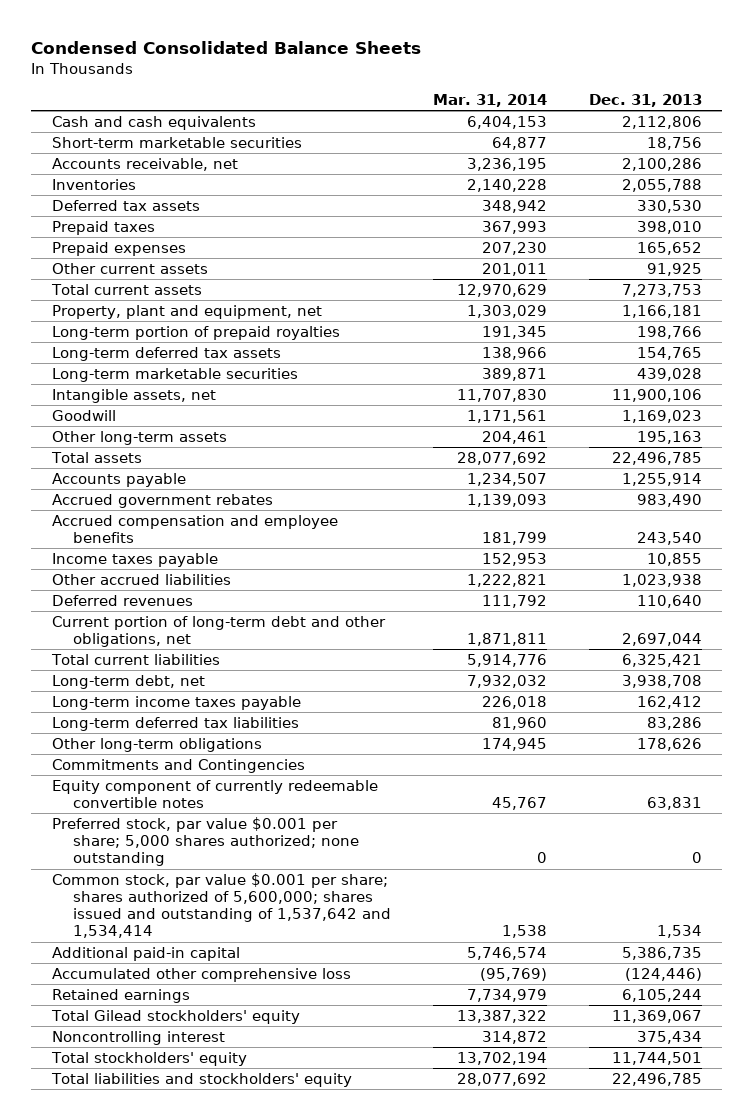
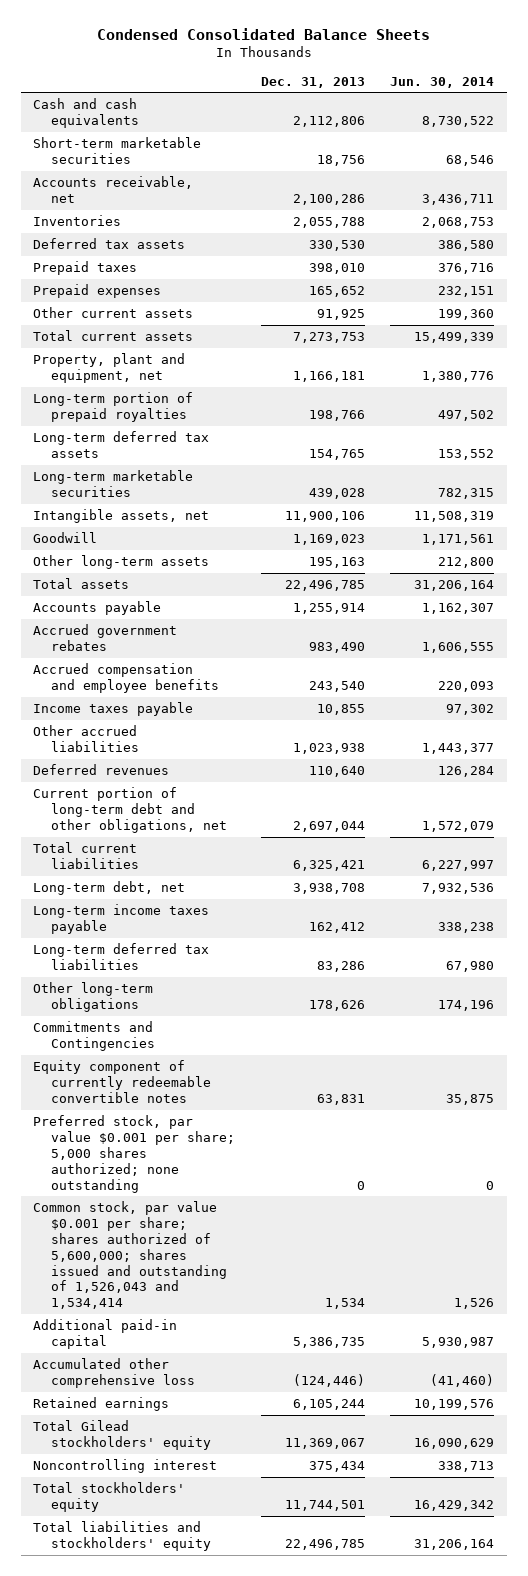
[432,93,547,107] Mar. 31, 2014 -> none
none -> [390,76,495,88] Jun. 30, 2014
[51,873,392,939] Common stock, par value $0.001 per share; shares authorized of 5,600,000; shares issued and outstanding of 1,537,642 and 1,534,414 -> [33,1201,228,1310] Common stock, par value $0.001 per share; shares authorized of 5,600,000; shares issued and outstanding of 1,526,043 and 1,534,414

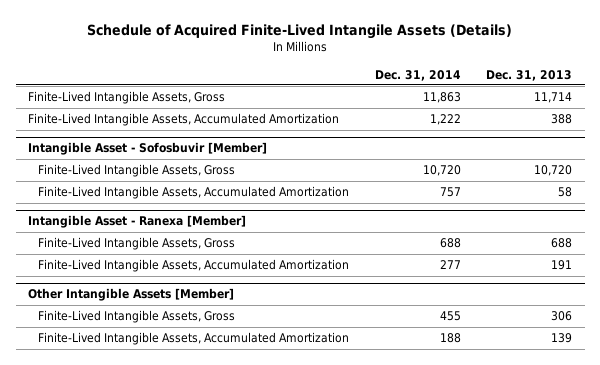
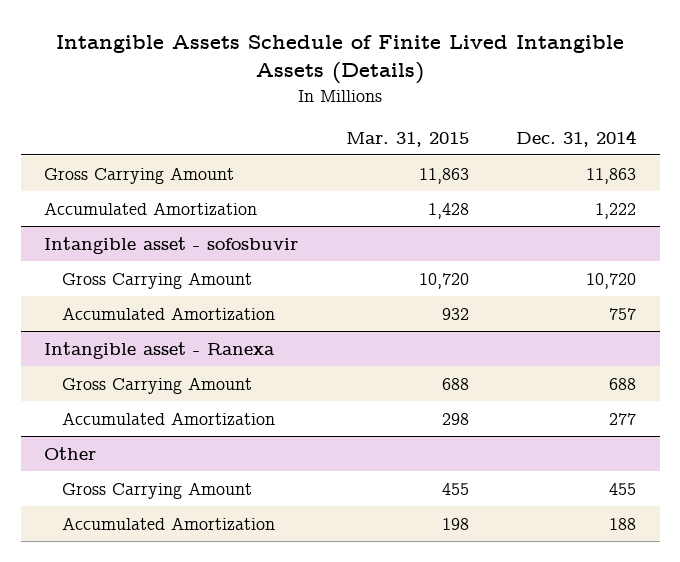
[87,23,513,39] Schedule of Acquired Finite-Lived Intangile Assets (Details) -> [56,34,625,85] Intangible Assets Schedule of Finite Lived Intangible Assets (Details)
[485,69,572,81] Dec. 31, 2013 -> none
none -> [345,131,469,147] Mar. 31, 2015
[28,91,226,105] Finite-Lived Intangible Assets, Gross -> [44,166,235,184] Gross Carrying Amount
[28,113,340,127] Finite-Lived Intangible Assets, Accumulated Amortization -> [44,201,258,215] Accumulated Amortization
[28,142,268,156] Intangible Asset - Sofosbuvir [Member] -> [44,236,299,254] Intangible asset - sofosbuvir
[38,164,236,178] Finite-Lived Intangible Assets, Gross -> [62,271,253,289] Gross Carrying Amount
[38,186,350,200] Finite-Lived Intangible Assets, Accumulated Amortization -> [62,306,276,320] Accumulated Amortization
[28,215,247,229] Intangible Asset - Ranexa [Member] -> [44,341,276,359] Intangible asset - Ranexa
[38,237,236,251] Finite-Lived Intangible Assets, Gross -> [62,376,253,394] Gross Carrying Amount
[38,259,350,273] Finite-Lived Intangible Assets, Accumulated Amortization -> [62,411,276,425] Accumulated Amortization
[28,288,235,302] Other Intangible Assets [Member] -> [44,446,97,460] Other
[38,310,236,324] Finite-Lived Intangible Assets, Gross -> [62,481,253,499] Gross Carrying Amount
[38,332,350,346] Finite-Lived Intangible Assets, Accumulated Amortization -> [62,516,276,530] Accumulated Amortization

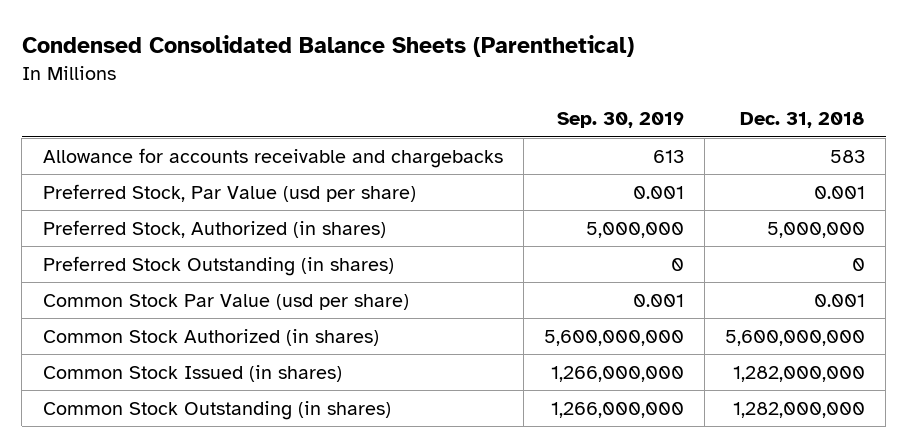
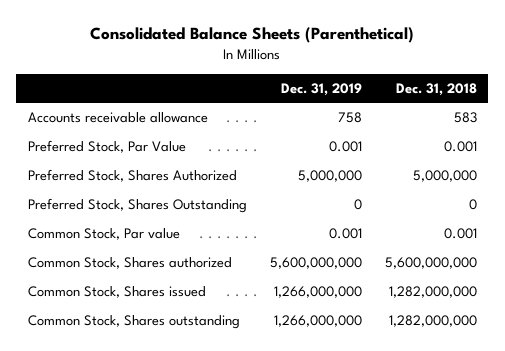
[21,35,634,58] Condensed Consolidated Balance Sheets (Parenthetical) -> [90,27,415,44] Consolidated Balance Sheets (Parenthetical)
[556,112,684,129] Sep. 30, 2019 -> none
none -> [280,82,362,96] Dec. 31, 2019
[42,147,503,168] Allowance for accounts receivable and chargebacks -> [27,112,208,124] Accounts receivable allowance
[42,183,416,202] Preferred Stock, Par Value (usd per share) -> [27,140,186,154] Preferred Stock, Par Value
[42,219,386,238] Preferred Stock, Authorized (in shares) -> [27,169,237,183] Preferred Stock, Shares Authorized
[42,255,394,276] Preferred Stock Outstanding (in shares) -> [27,198,247,214] Preferred Stock, Shares Outstanding
[42,293,409,310] Common Stock Par Value (usd per share) -> [27,228,180,241] Common Stock, Par value
[42,328,379,346] Common Stock Authorized (in shares) -> [27,257,232,270] Common Stock, Shares authorized
[42,364,342,382] Common Stock Issued (in shares) -> [27,286,206,299] Common Stock, Shares issued
[42,400,391,420] Common Stock Outstanding (in shares) -> [27,315,240,330] Common Stock, Shares outstanding

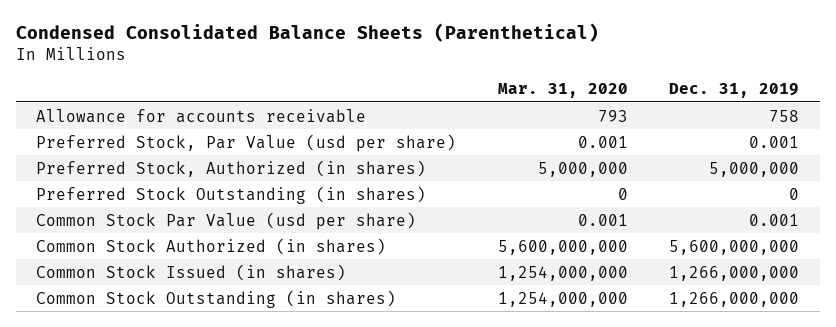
[90,27,415,44] Consolidated Balance Sheets (Parenthetical) -> [15,23,599,43] Condensed Consolidated Balance Sheets (Parenthetical)
[395,82,477,96] Dec. 31, 2018 -> none
none -> [497,82,628,98] Mar. 31, 2020
[27,112,208,124] Accounts receivable allowance -> [36,108,367,123] Allowance for accounts receivable
[27,140,186,154] Preferred Stock, Par Value -> [36,133,457,152] Preferred Stock, Par Value (usd per share)
[27,169,237,183] Preferred Stock, Shares Authorized -> [36,159,427,177] Preferred Stock, Authorized (in shares)
[27,198,247,214] Preferred Stock, Shares Outstanding -> [36,185,427,204] Preferred Stock Outstanding (in shares)
[27,228,180,241] Common Stock, Par value -> [36,211,417,230] Common Stock Par Value (usd per share)
[27,257,232,270] Common Stock, Shares authorized -> [36,237,387,255] Common Stock Authorized (in shares)
[27,286,206,299] Common Stock, Shares issued -> [36,263,347,281] Common Stock Issued (in shares)
[27,315,240,330] Common Stock, Shares outstanding -> [36,289,397,308] Common Stock Outstanding (in shares)

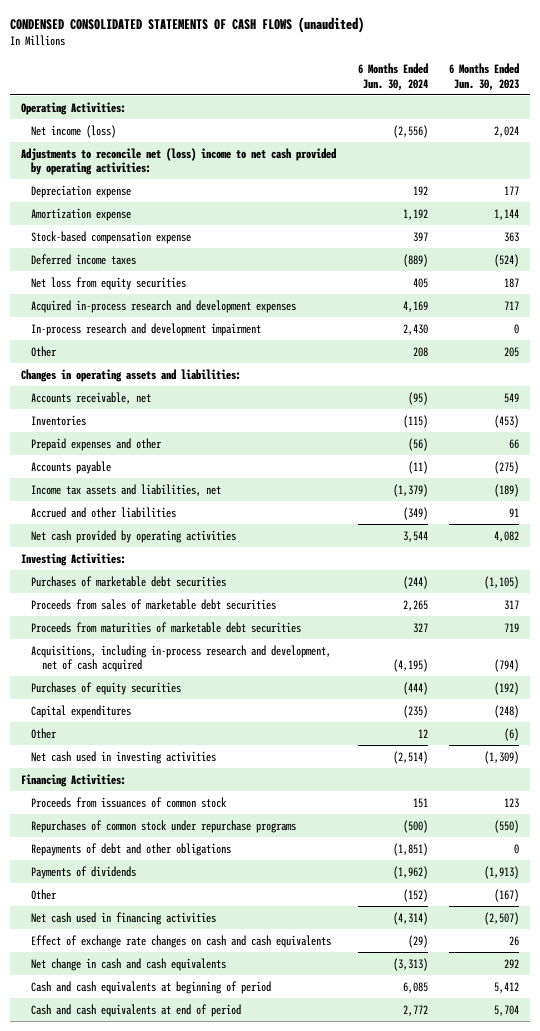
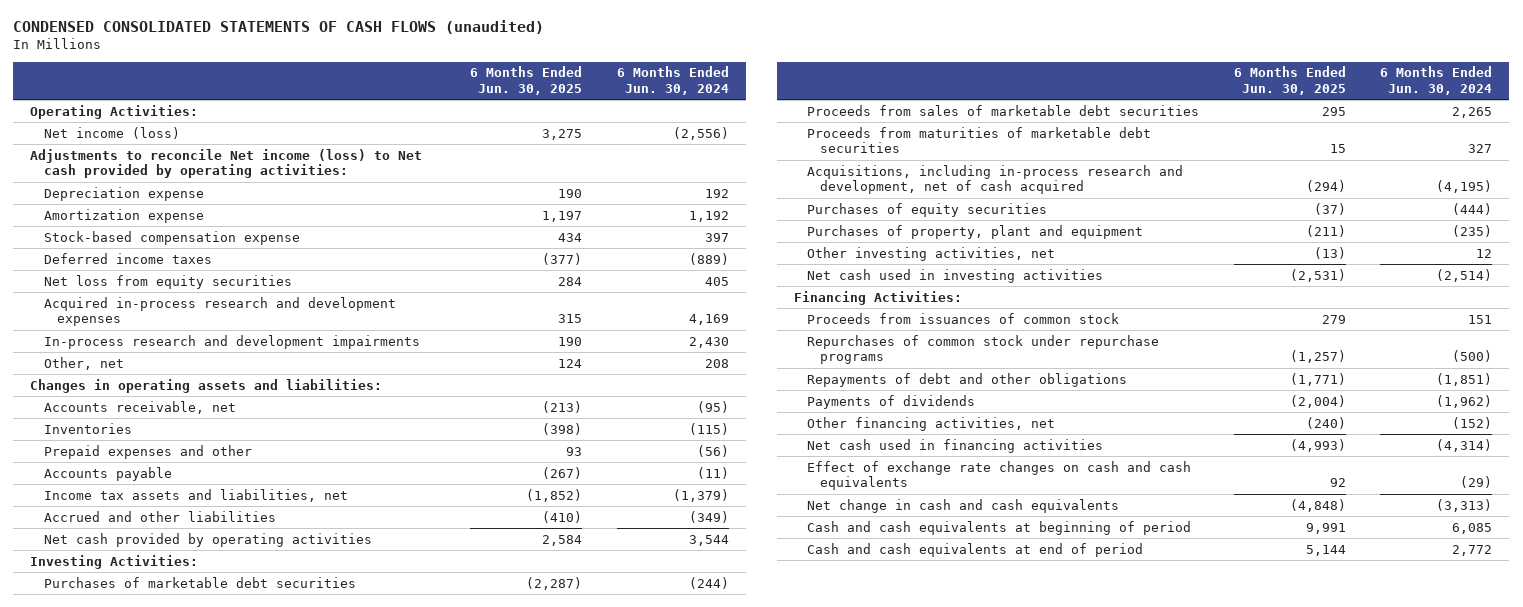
[449,62,520,91] 6 Months Ended Jun. 30, 2023 -> none
none -> [470,66,583,95] 6 Months Ended Jun. 30, 2025
[20,147,336,176] Adjustments to reconcile net (loss) income to net cash provided by operating activities: -> [30,148,423,179] Adjustments to reconcile Net income (loss) to Net cash provided by operating activities:
[31,322,262,336] In-process research and development impairment -> [43,334,420,349] In-process research and development impairments
[31,345,58,357] Other -> [43,356,124,370] Other, net
[31,704,132,718] Capital expenditures -> [807,224,1144,239] Purchases of property, plant and equipment
[31,727,58,739] Other -> [807,246,1056,261] Other investing activities, net
[31,888,58,900] Other -> [807,416,1056,431] Other financing activities, net

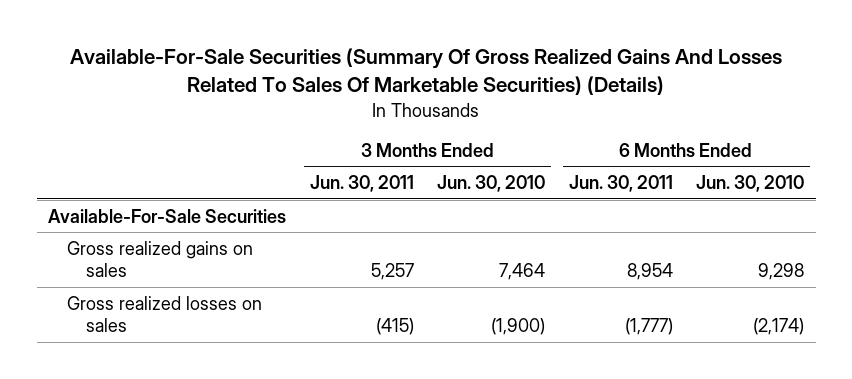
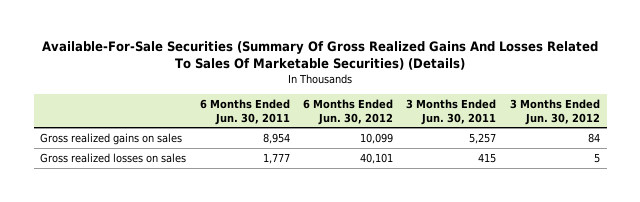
[437,175,546,193] Jun. 30, 2010 -> none
[696,175,805,193] Jun. 30, 2010 -> none
none -> [303,98,394,125] 6 Months Ended Jun. 30, 2012
none -> [509,98,600,125] 3 Months Ended Jun. 30, 2012
[48,208,287,223] Available-For-Sale Securities -> none
[375,318,414,336] (415) -> [478,152,497,163] 415
[624,318,673,336] (1,777) -> [262,152,290,164] 1,777

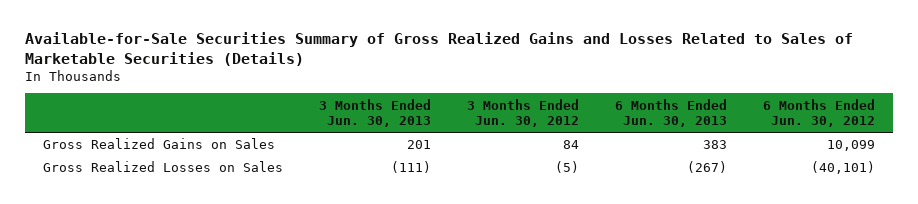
[42,40,599,70] Available-For-Sale Securities (Summary Of Gross Realized Gains And Losses Related To Sales Of Marketable Securities) (Details) -> [24,32,853,66] Available-for-Sale Securities Summary of Gross Realized Gains and Losses Related to Sales of Marketable Securities (Details)
[199,98,290,125] 6 Months Ended Jun. 30, 2011 -> none
[406,98,497,125] 3 Months Ended Jun. 30, 2011 -> none
none -> [318,98,431,128] 3 Months Ended Jun. 30, 2013
none -> [614,98,727,128] 6 Months Ended Jun. 30, 2013
[40,132,183,145] Gross realized gains on sales -> [42,138,275,150] Gross Realized Gains on Sales
[40,152,187,163] Gross realized losses on sales -> [42,161,283,173] Gross Realized Losses on Sales
[360,152,394,164] 40,101 -> [810,161,875,175] (40,101)
[593,152,600,163] 5 -> [554,161,579,174] (5)

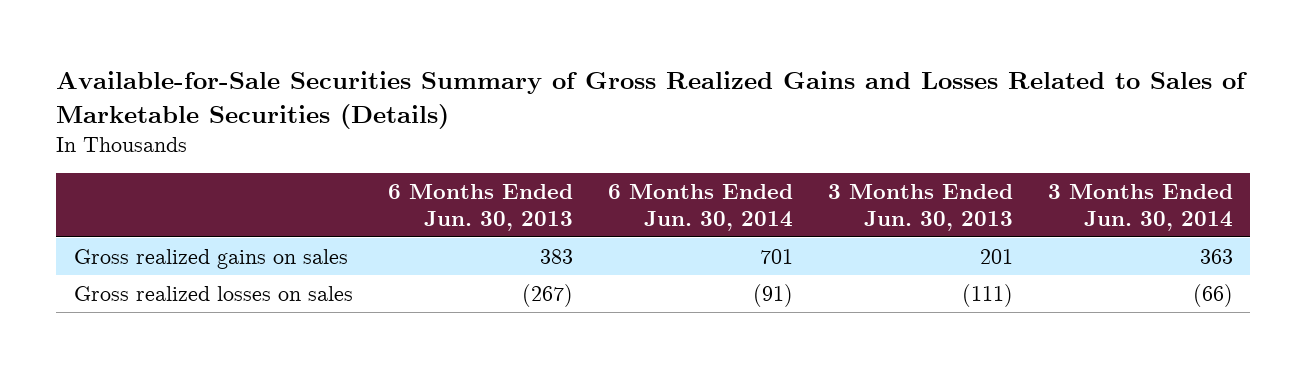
[466,98,579,128] 3 Months Ended Jun. 30, 2012 -> none
[762,98,875,128] 6 Months Ended Jun. 30, 2012 -> none
none -> [607,183,793,231] 6 Months Ended Jun. 30, 2014
none -> [1047,183,1233,231] 3 Months Ended Jun. 30, 2014
[42,138,275,150] Gross Realized Gains on Sales -> [73,248,348,269] Gross realized gains on sales
[42,161,283,173] Gross Realized Losses on Sales -> [73,285,353,301] Gross realized losses on sales

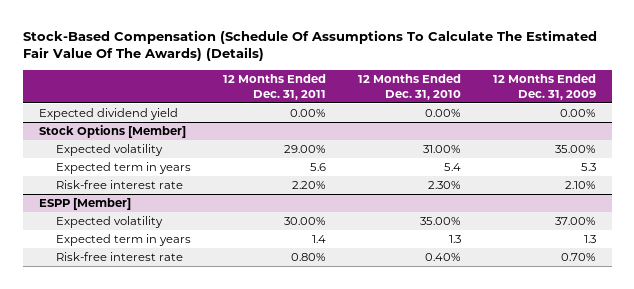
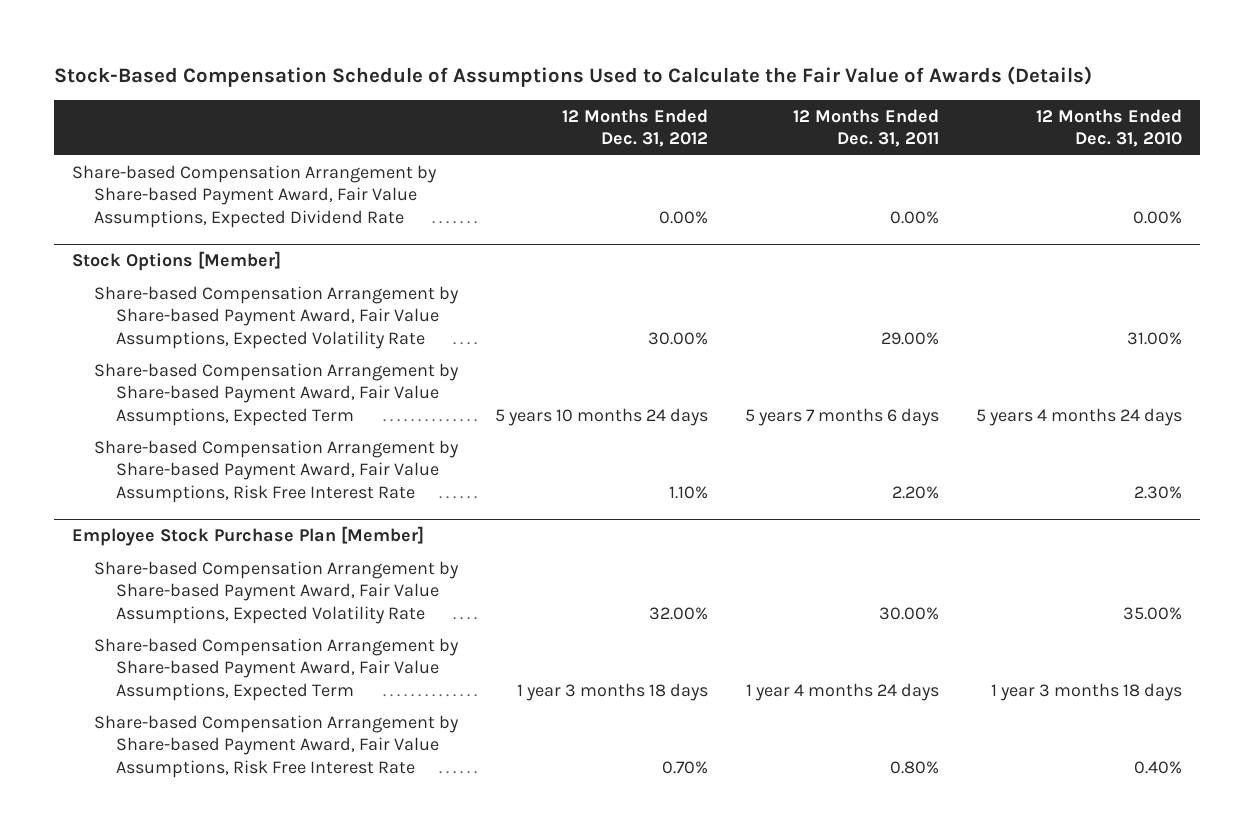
[22,29,597,62] Stock-Based Compensation (Schedule Of Assumptions To Calculate The Estimated Fair Value Of The Awards) (Details) -> [54,65,1093,87] Stock-Based Compensation Schedule of Assumptions Used to Calculate the Fair Value of Awards (Details)
[492,73,596,100] 12 Months Ended Dec. 31, 2009 -> none
none -> [562,108,709,147] 12 Months Ended Dec. 31, 2012
[38,107,178,120] Expected dividend yield -> [72,164,438,228] Share-based Compensation Arrangement by Share-based Payment Award, Fair Value Assumptions, Expected Dividend Rate
[56,161,192,174] Expected term in years -> none
[38,197,131,210] ESPP [Member] -> none
[56,233,192,246] Expected term in years -> none
[56,143,164,156] Expected volatility -> [94,285,460,349] Share-based Compensation Arrangement by Share-based Payment Award, Fair Value Assumptions, Expected Volatility Rate
none -> [94,362,460,426] Share-based Compensation Arrangement by Share-based Payment Award, Fair Value Assumptions, Expected Term
[56,179,184,189] Risk-free interest rate -> [94,439,460,503] Share-based Compensation Arrangement by Share-based Payment Award, Fair Value Assumptions, Risk Free Interest Rate
none -> [72,526,425,547] Employee Stock Purchase Plan [Member]
[56,215,164,228] Expected volatility -> [94,560,460,624] Share-based Compensation Arrangement by Share-based Payment Award, Fair Value Assumptions, Expected Volatility Rate
none -> [94,637,460,701] Share-based Compensation Arrangement by Share-based Payment Award, Fair Value Assumptions, Expected Term
[56,251,184,261] Risk-free interest rate -> [94,714,460,778] Share-based Compensation Arrangement by Share-based Payment Award, Fair Value Assumptions, Risk Free Interest Rate

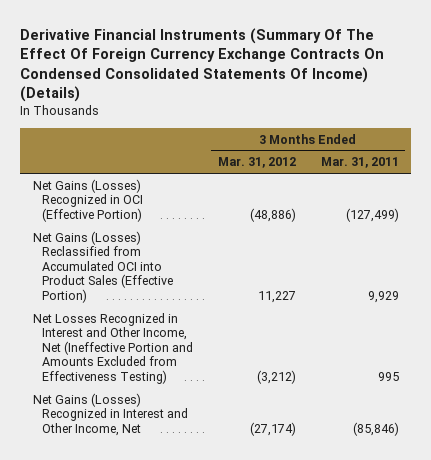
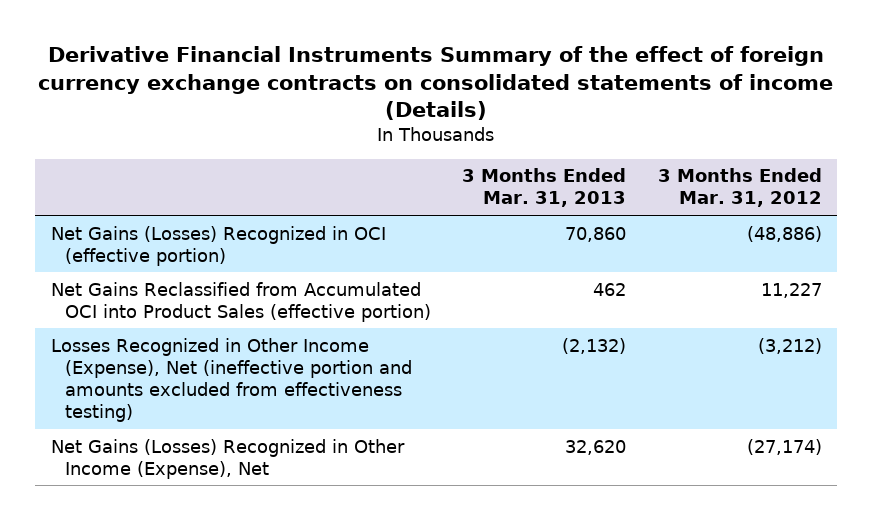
[20,27,385,103] Derivative Financial Instruments (Summary Of The Effect Of Foreign Currency Exchange Contracts On Condensed Consolidated Statements Of Income) (Details) -> [38,46,834,121] Derivative Financial Instruments Summary of the effect of foreign currency exchange contracts on consolidated statements of income (Details)
[320,157,399,169] Mar. 31, 2011 -> none
none -> [462,168,627,208] 3 Months Ended Mar. 31, 2013
[32,178,143,222] Net Gains (Losses) Recognized in OCI (Effective Portion) -> [50,225,386,266] Net Gains (Losses) Recognized in OCI (effective portion)
[32,230,173,304] Net Gains (Losses) Reclassified from Accumulated OCI into Product Sales (Effective Portion) -> [50,281,431,322] Net Gains Reclassified from Accumulated OCI into Product Sales (effective portion)
[32,312,193,385] Net Losses Recognized in Interest and Other Income, Net (Ineffective Portion and Amounts Excluded from Effectiveness Testing) -> [50,337,412,423] Losses Recognized in Other Income (Expense), Net (ineffective portion and amounts excluded from effectiveness testing)
[32,392,188,436] Net Gains (Losses) Recognized in Interest and Other Income, Net -> [50,438,405,479] Net Gains (Losses) Recognized in Other Income (Expense), Net

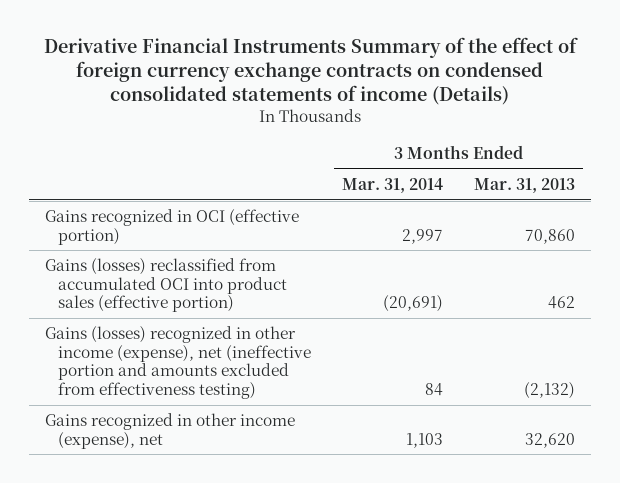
[38,46,834,121] Derivative Financial Instruments Summary of the effect of foreign currency exchange contracts on consolidated statements of income (Details) -> [43,37,578,106] Derivative Financial Instruments Summary of the effect of foreign currency exchange contracts on condensed consolidated statements of income (Details)
[657,168,822,208] 3 Months Ended Mar. 31, 2012 -> none
none -> [341,178,443,194] Mar. 31, 2014
[50,225,386,266] Net Gains (Losses) Recognized in OCI (effective portion) -> [44,209,299,245] Gains recognized in OCI (effective portion)
[50,281,431,322] Net Gains Reclassified from Accumulated OCI into Product Sales (effective portion) -> [44,258,287,313] Gains (losses) reclassified from accumulated OCI into product sales (effective portion)
[50,337,412,423] Losses Recognized in Other Income (Expense), Net (ineffective portion and amounts excluded from effectiveness testing) -> [44,326,311,399] Gains (losses) recognized in other income (expense), net (ineffective portion and amounts excluded from effectiveness testing)
[50,438,405,479] Net Gains (Losses) Recognized in Other Income (Expense), Net -> [44,413,295,449] Gains recognized in other income (expense), net

